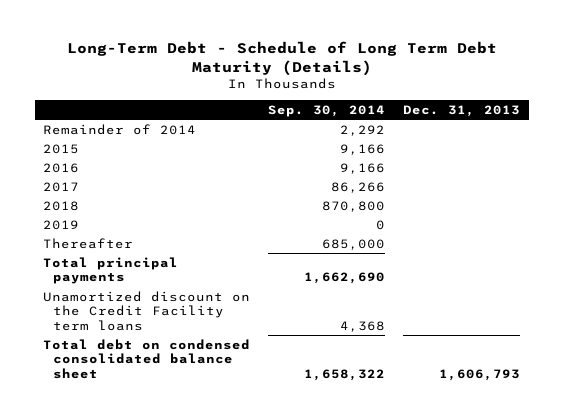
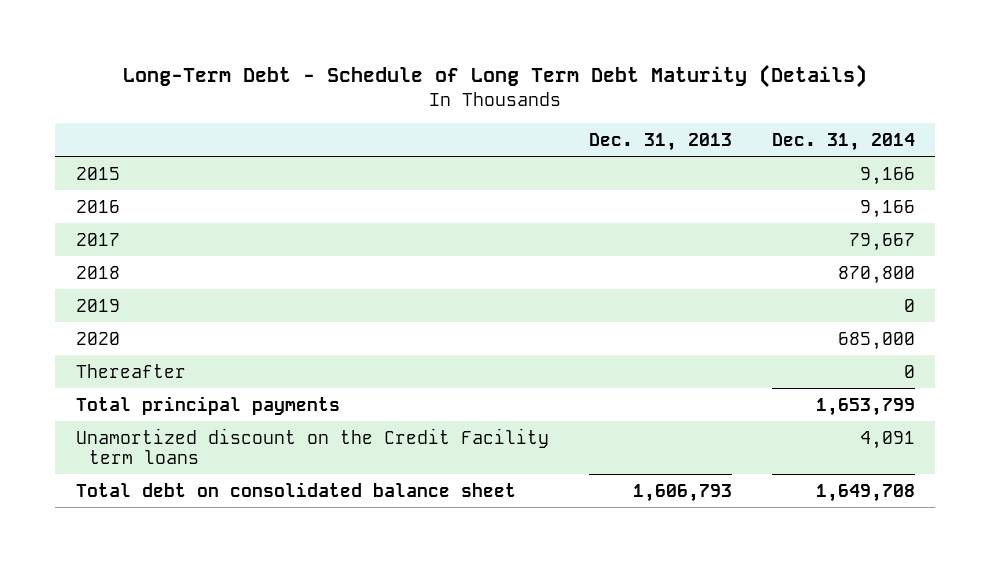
[268,104,386,117] Sep. 30, 2014 -> none
none -> [772,132,916,151] Dec. 31, 2014
[43,123,197,135] Remainder of 2014 -> none
none -> [75,331,120,345] 2020
[43,338,251,379] Total debt on condensed consolidated balance sheet -> [75,481,516,497] Total debt on consolidated balance sheet

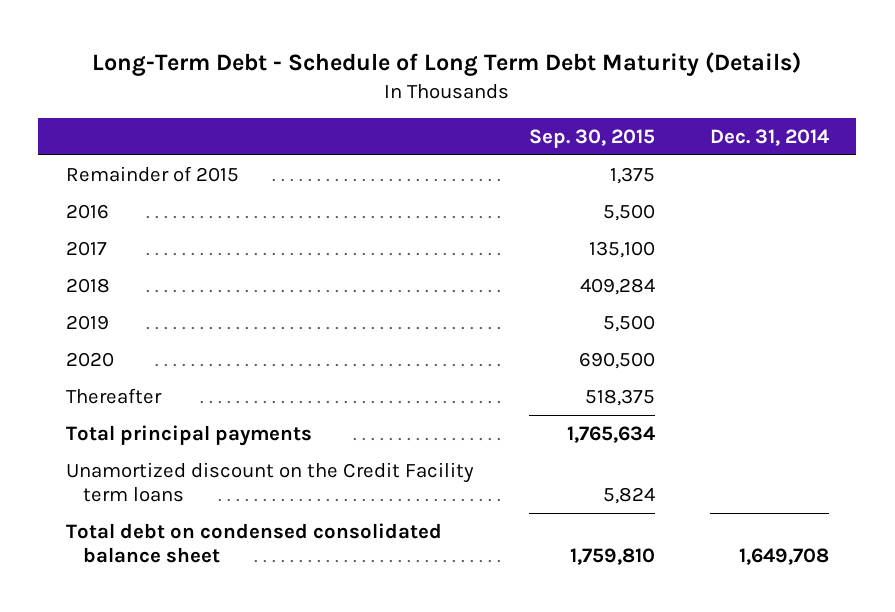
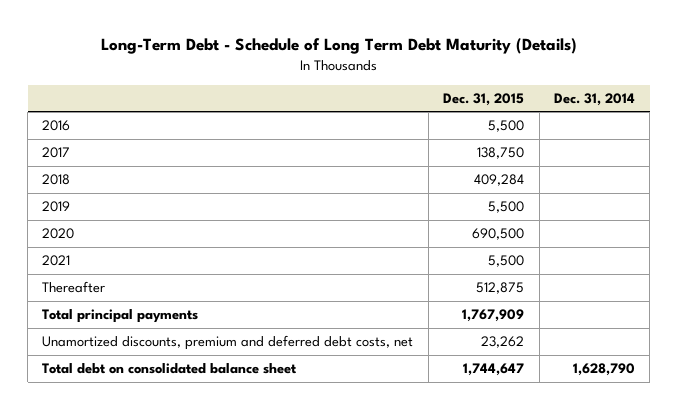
[528,128,655,148] Sep. 30, 2015 -> none
none -> [443,92,525,106] Dec. 31, 2015
[65,165,239,182] Remainder of 2015 -> none
none -> [42,255,71,267] 2021
[65,461,474,502] Unamortized discount on the Credit Facility term loans -> none
none -> [42,335,414,351] Unamortized discounts, premium and deferred debt costs, net
[65,522,442,563] Total debt on condensed consolidated balance sheet -> [42,363,298,375] Total debt on consolidated balance sheet
[738,547,829,565] 1,649,708 -> [572,363,635,377] 1,628,790

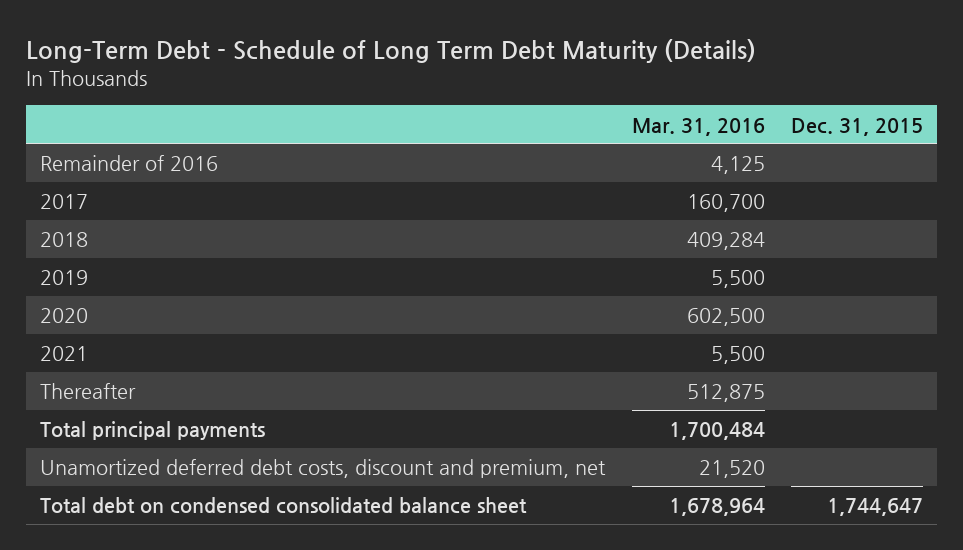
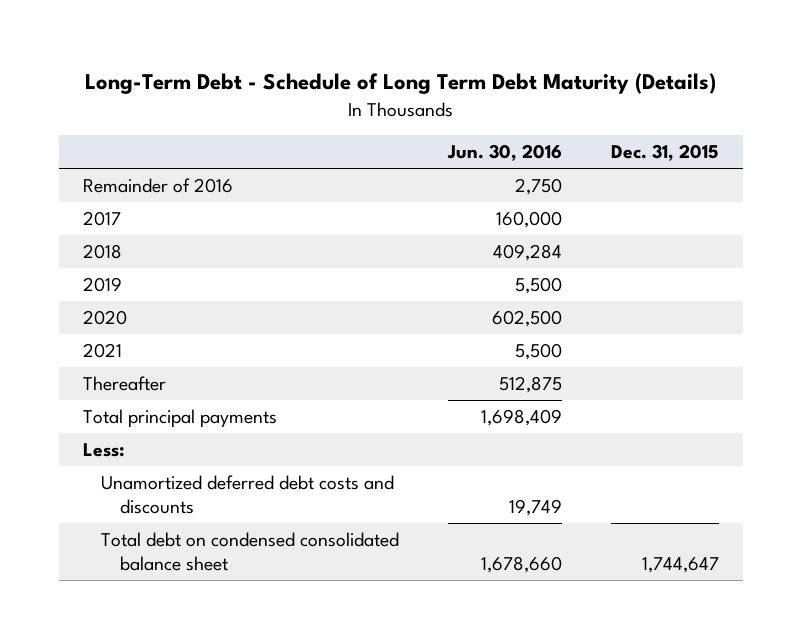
[631,117,765,136] Mar. 31, 2016 -> none
none -> [447,144,563,162] Jun. 30, 2016
none -> [83,442,126,457] Less:
[39,459,606,479] Unamortized deferred debt costs, discount and premium, net -> [101,474,395,515] Unamortized deferred debt costs and discounts

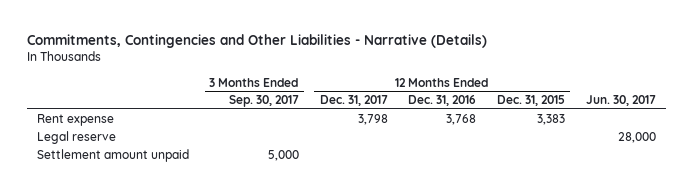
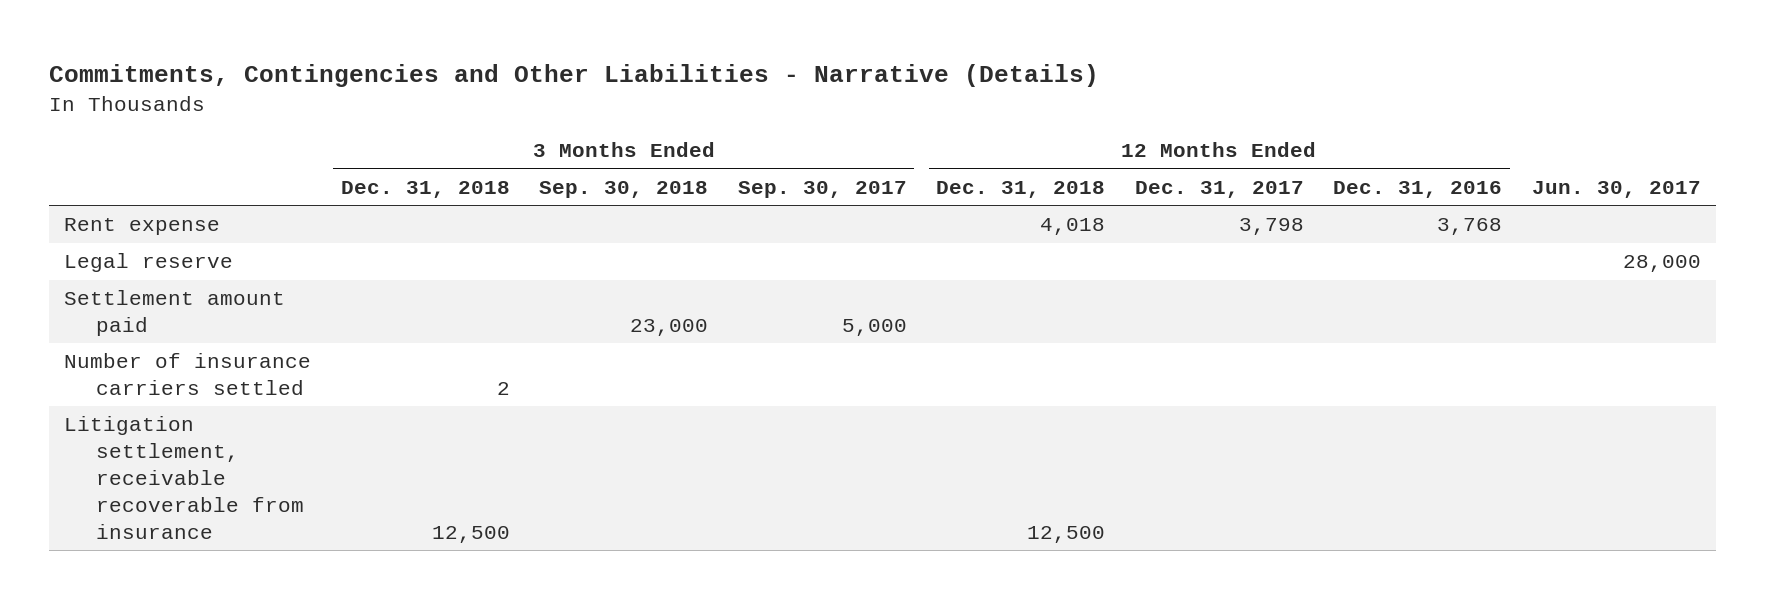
[497,95,566,107] Dec. 31, 2015 -> none
none -> [340,180,510,198] Dec. 31, 2018
none -> [539,180,709,198] Sep. 30, 2018
none -> [936,180,1106,198] Dec. 31, 2018
[37,149,190,163] Settlement amount unpaid -> [64,290,286,337] Settlement amount paid
none -> [64,353,312,396] Number of insurance carriers settled
none -> [64,416,304,539] Litigation settlement, receivable recoverable from insurance

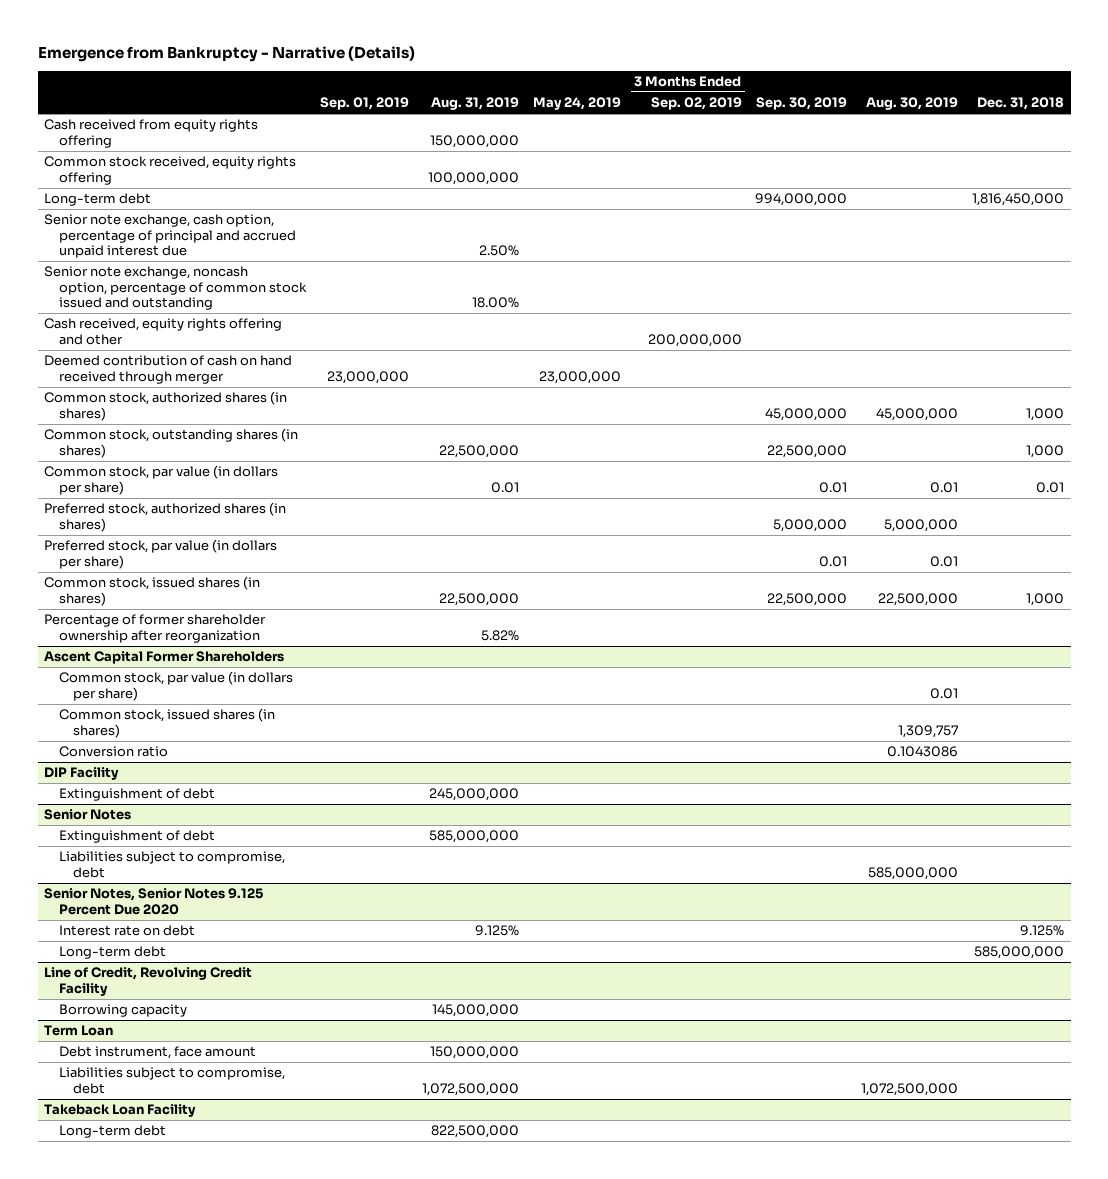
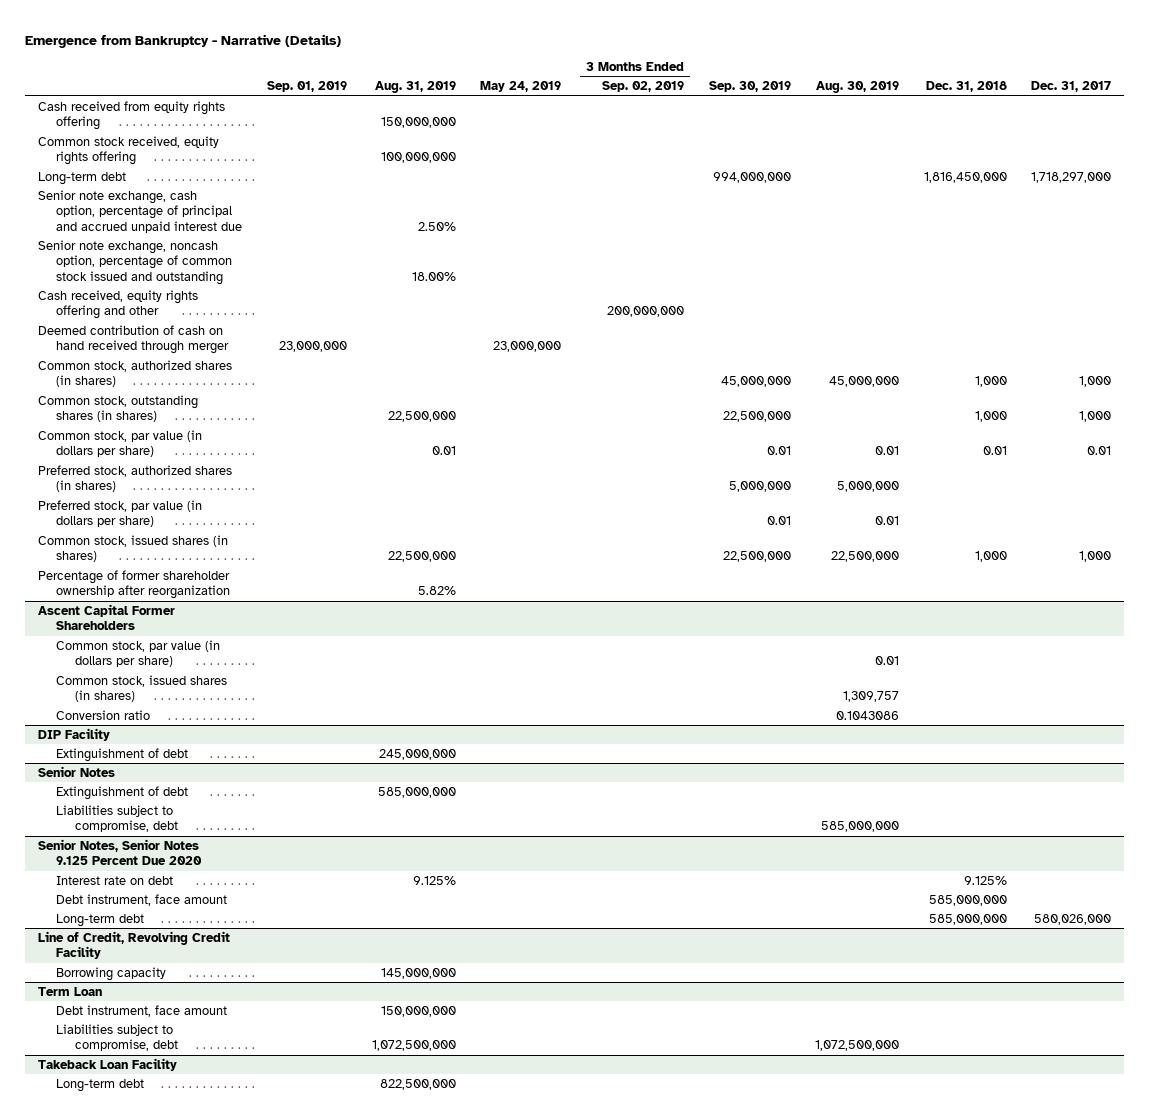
none -> [1031,81,1112,93] Dec. 31, 2017
none -> [56,893,228,906] Debt instrument, face amount

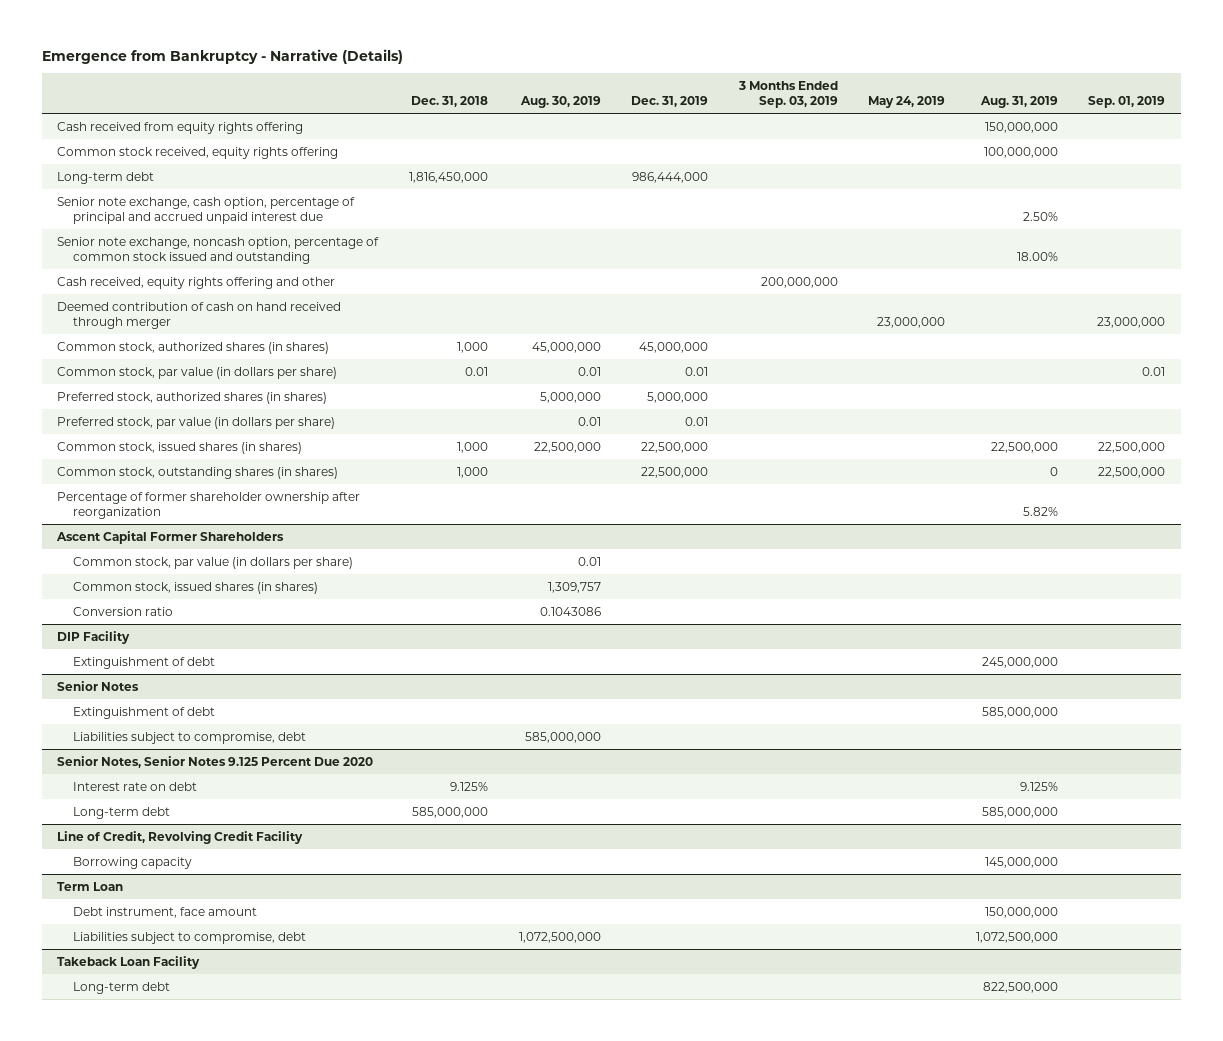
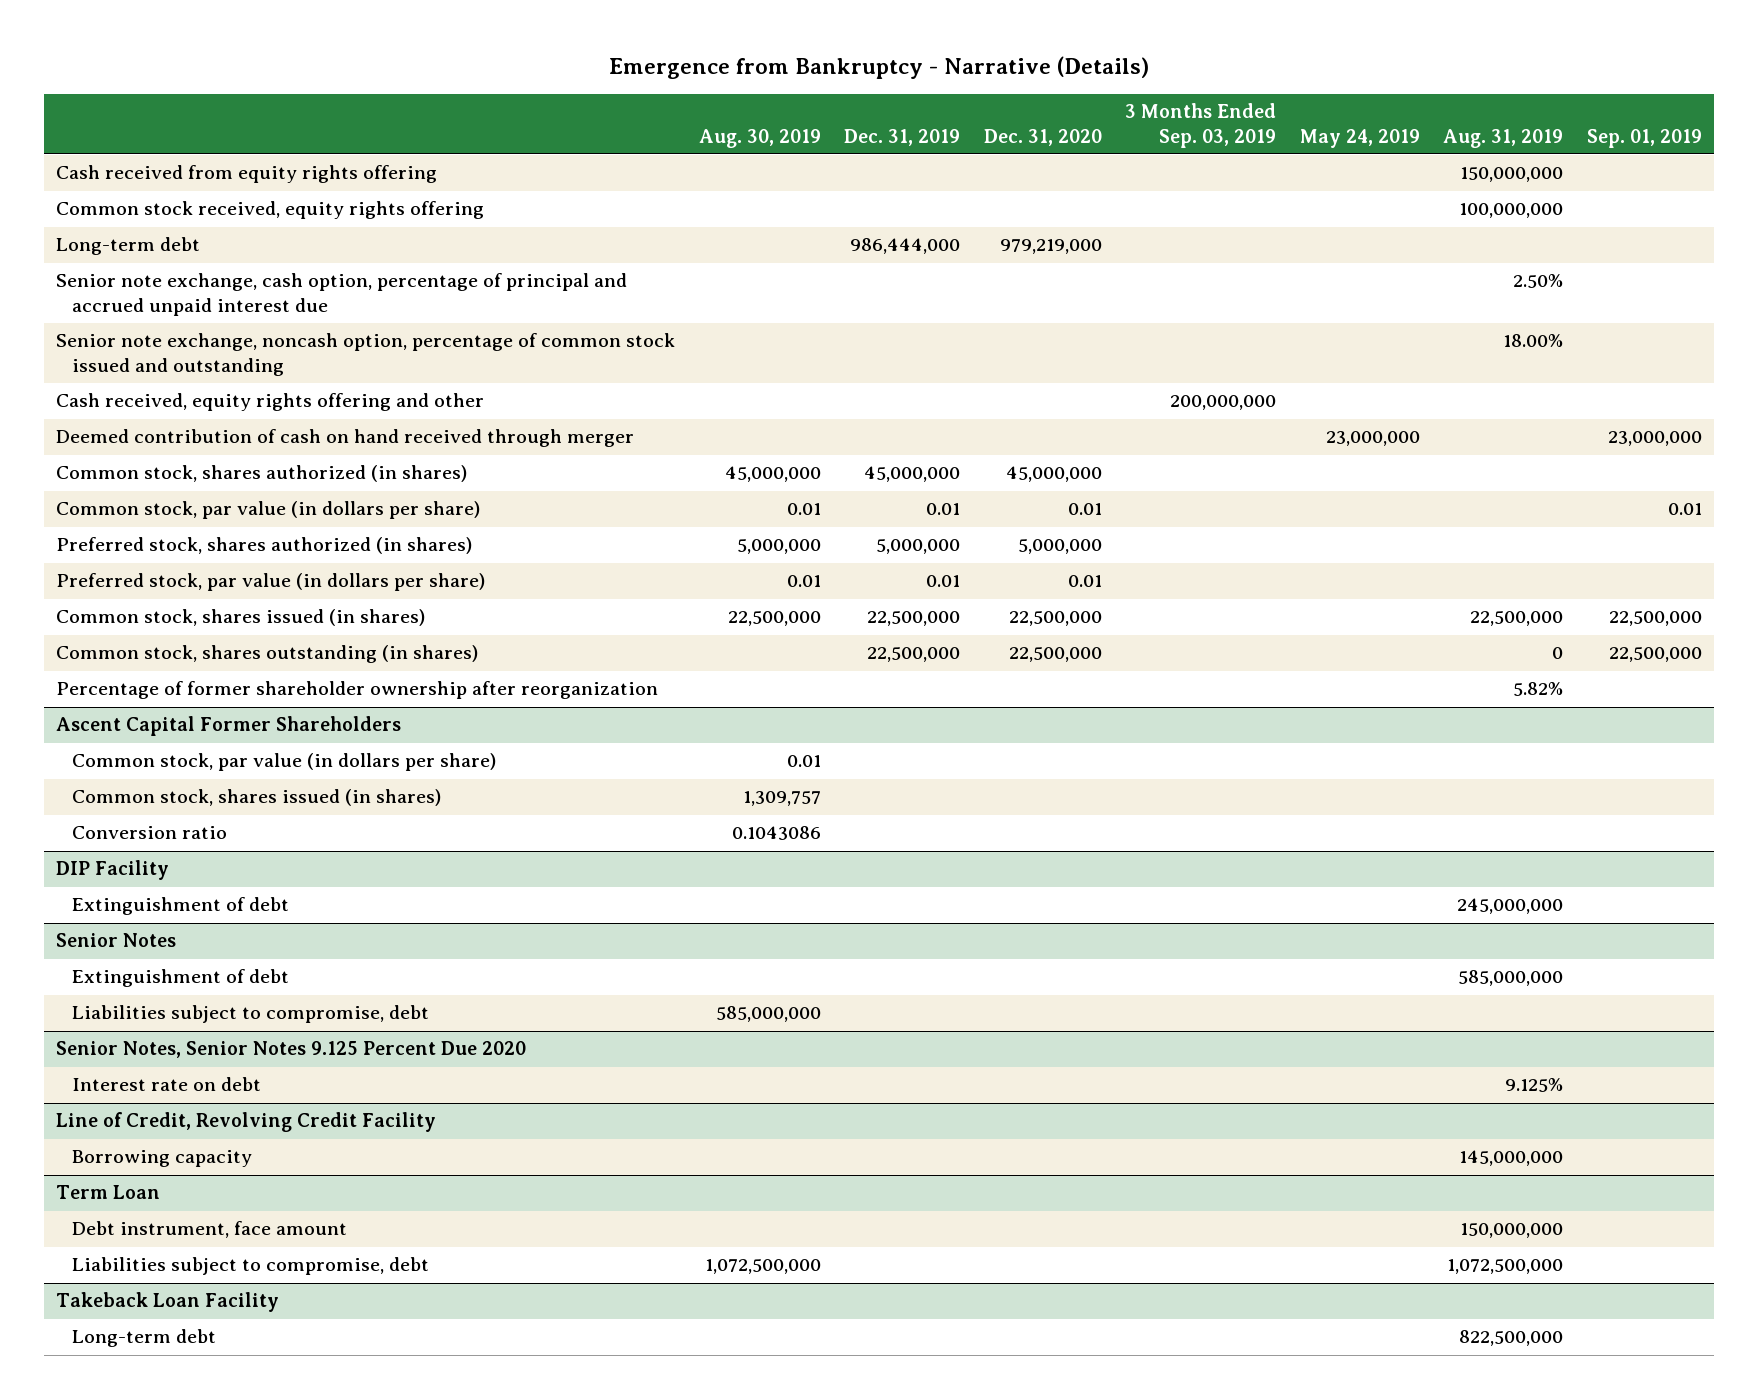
[410,96,488,108] Dec. 31, 2018 -> none
none -> [983,128,1102,146] Dec. 31, 2020
[57,341,330,354] Common stock, authorized shares (in shares) -> [56,465,468,483] Common stock, shares authorized (in shares)
[57,391,328,404] Preferred stock, authorized shares (in shares) -> [56,537,473,555] Preferred stock, shares authorized (in shares)
[57,441,303,454] Common stock, issued shares (in shares) -> [56,609,426,627] Common stock, shares issued (in shares)
[57,466,339,479] Common stock, outstanding shares (in shares) -> [56,645,479,664] Common stock, shares outstanding (in shares)
[72,581,318,594] Common stock, issued shares (in shares) -> [71,789,441,807] Common stock, shares issued (in shares)
[72,806,170,819] Long-term debt -> none

